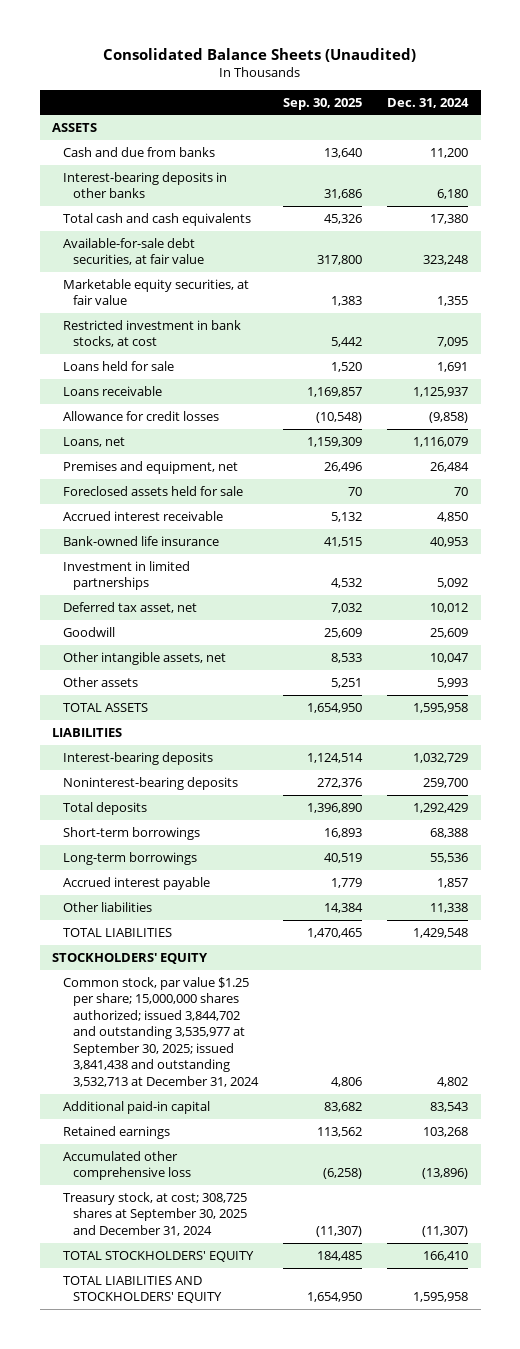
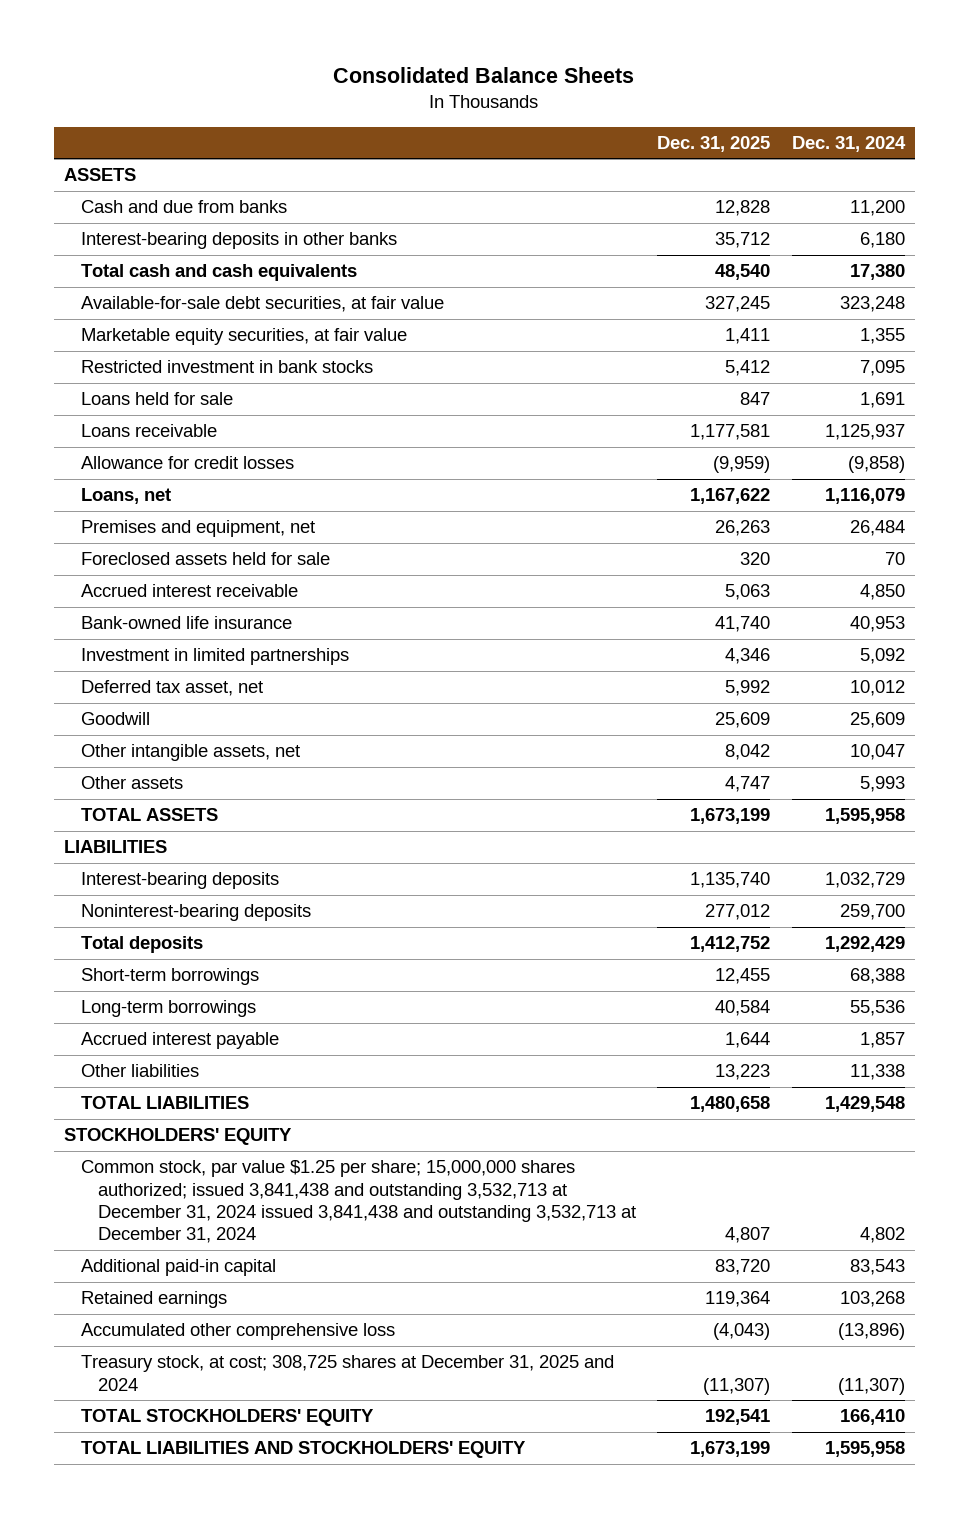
[103,47,417,62] Consolidated Balance Sheets (Unaudited) -> [333,66,635,83] Consolidated Balance Sheets
[283,97,363,110] Sep. 30, 2025 -> none
none -> [657,135,771,152] Dec. 31, 2025
[62,319,241,348] Restricted investment in bank stocks, at cost -> [81,360,374,374] Restricted investment in bank stocks
[62,976,259,1087] Common stock, par value $1.25 per share; 15,000,000 shares authorized; issued 3,844,702 and outstanding 3,535,977 at September 30, 2025; issued 3,841,438 and outstanding 3,532,713 at December 31, 2024 -> [81,1160,636,1244] Common stock, par value $1.25 per share; 15,000,000 shares authorized; issued 3,841,438 and outstanding 3,532,713 at December 31, 2024 issued 3,841,438 and outstanding 3,532,713 at December 31, 2024
[62,1191,247,1236] Treasury stock, at cost; 308,725 shares at September 30, 2025 and December 31, 2024 -> [81,1355,615,1391] Treasury stock, at cost; 308,725 shares at December 31, 2025 and 2024

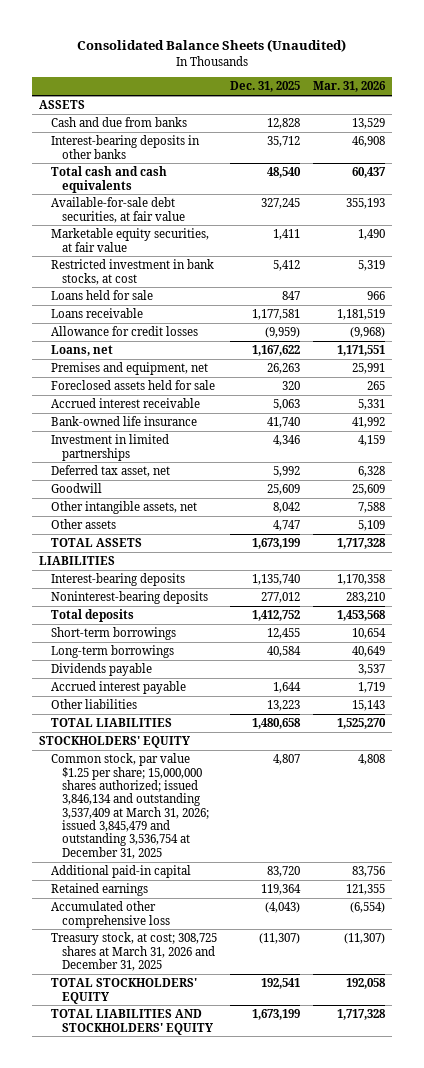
[333,66,635,83] Consolidated Balance Sheets -> [77,39,347,53] Consolidated Balance Sheets (Unaudited)
[791,135,906,152] Dec. 31, 2024 -> none
none -> [313,81,387,93] Mar. 31, 2026
[81,360,374,374] Restricted investment in bank stocks -> [50,259,214,285] Restricted investment in bank stocks, at cost
none -> [50,663,152,677] Dividends payable
[81,1160,636,1244] Common stock, par value $1.25 per share; 15,000,000 shares authorized; issued 3,841,438 and outstanding 3,532,713 at December 31, 2024 issued 3,841,438 and outstanding 3,532,713 at December 31, 2024 -> [50,753,210,859] Common stock, par value $1.25 per share; 15,000,000 shares authorized; issued 3,846,134 and outstanding 3,537,409 at March 31, 2026; issued 3,845,479 and outstanding 3,536,754 at December 31, 2025
[81,1355,615,1391] Treasury stock, at cost; 308,725 shares at December 31, 2025 and 2024 -> [50,932,217,971] Treasury stock, at cost; 308,725 shares at March 31, 2026 and December 31, 2025

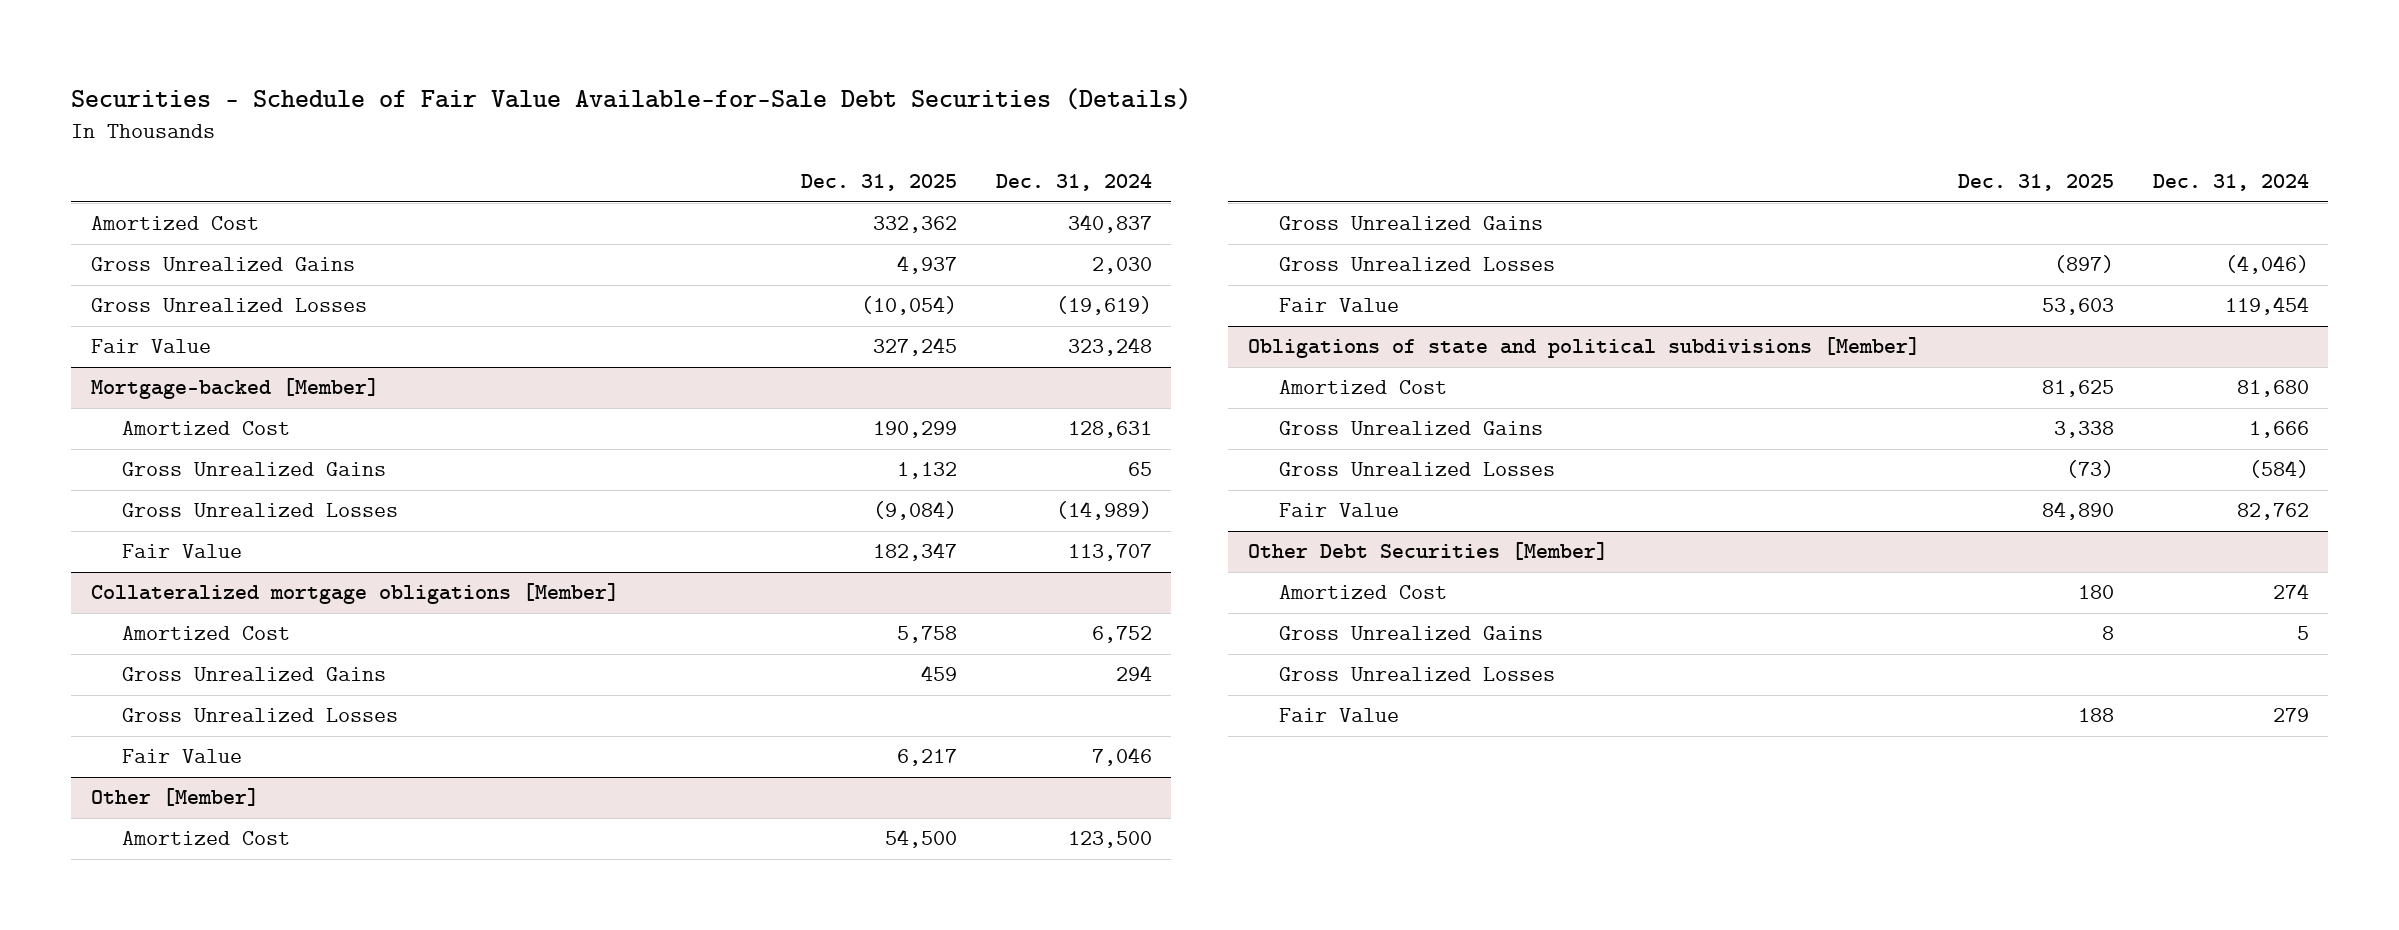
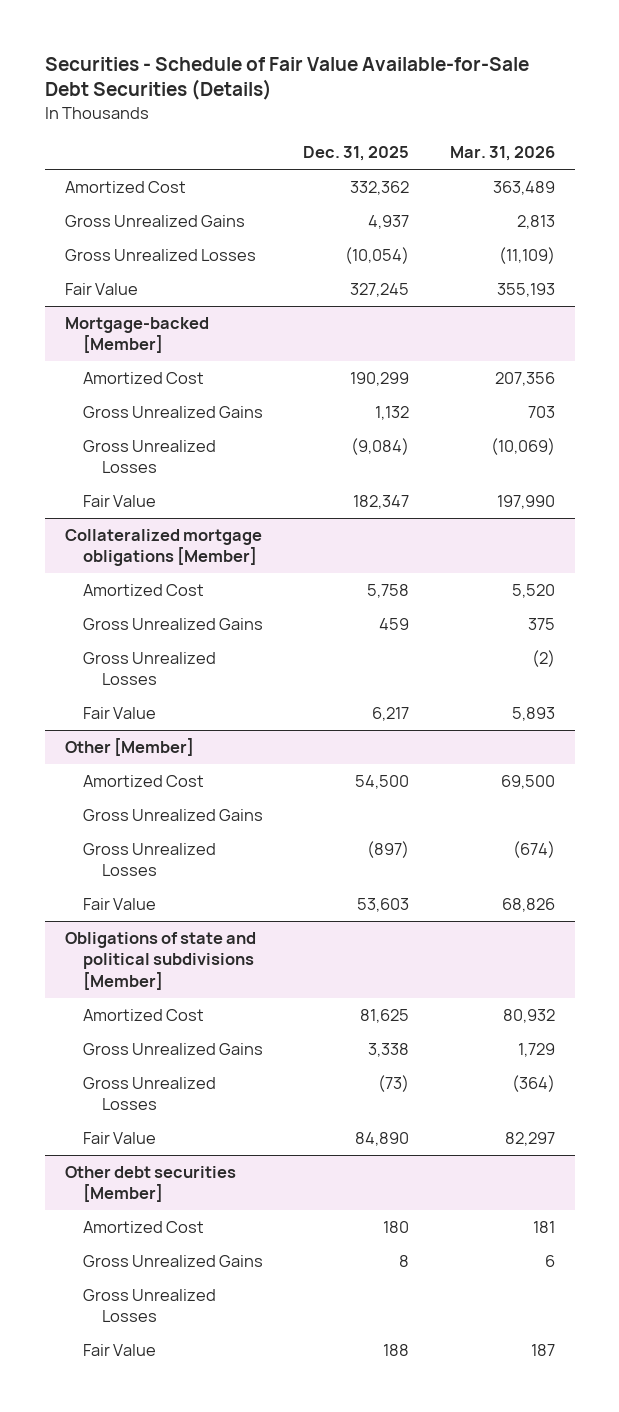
[995,174,1152,192] Dec. 31, 2024 -> none
none -> [449,146,555,162] Mar. 31, 2026
[1247,542,1608,561] Other Debt Securities [Member] -> [64,1165,236,1203] Other debt securities [Member]

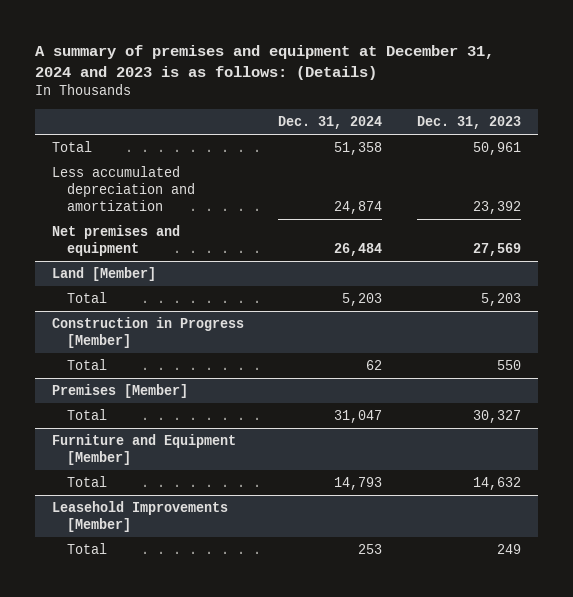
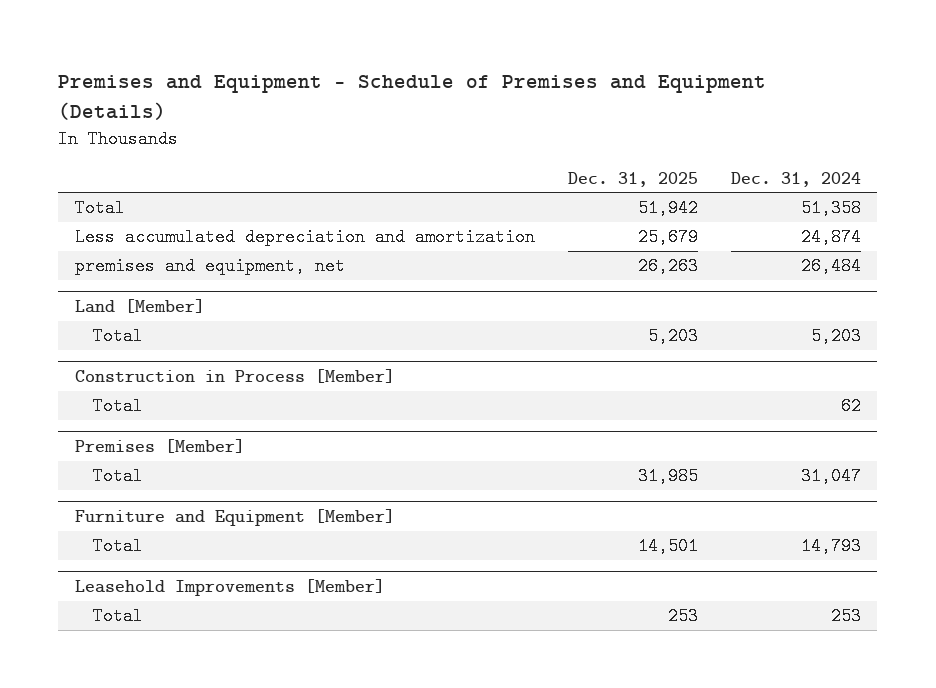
[34,45,494,81] A summary of premises and equipment at December 31, 2024 and 2023 is as follows: (Details) -> [58,75,767,121] Premises and Equipment - Schedule of Premises and Equipment (Details)
[416,116,521,130] Dec. 31, 2023 -> none
none -> [567,171,698,187] Dec. 31, 2025
[52,225,181,256] Net premises and equipment -> [74,257,345,276] premises and equipment, net
[52,317,245,348] Construction in Progress [Member] -> [74,369,395,384] Construction in Process [Member]

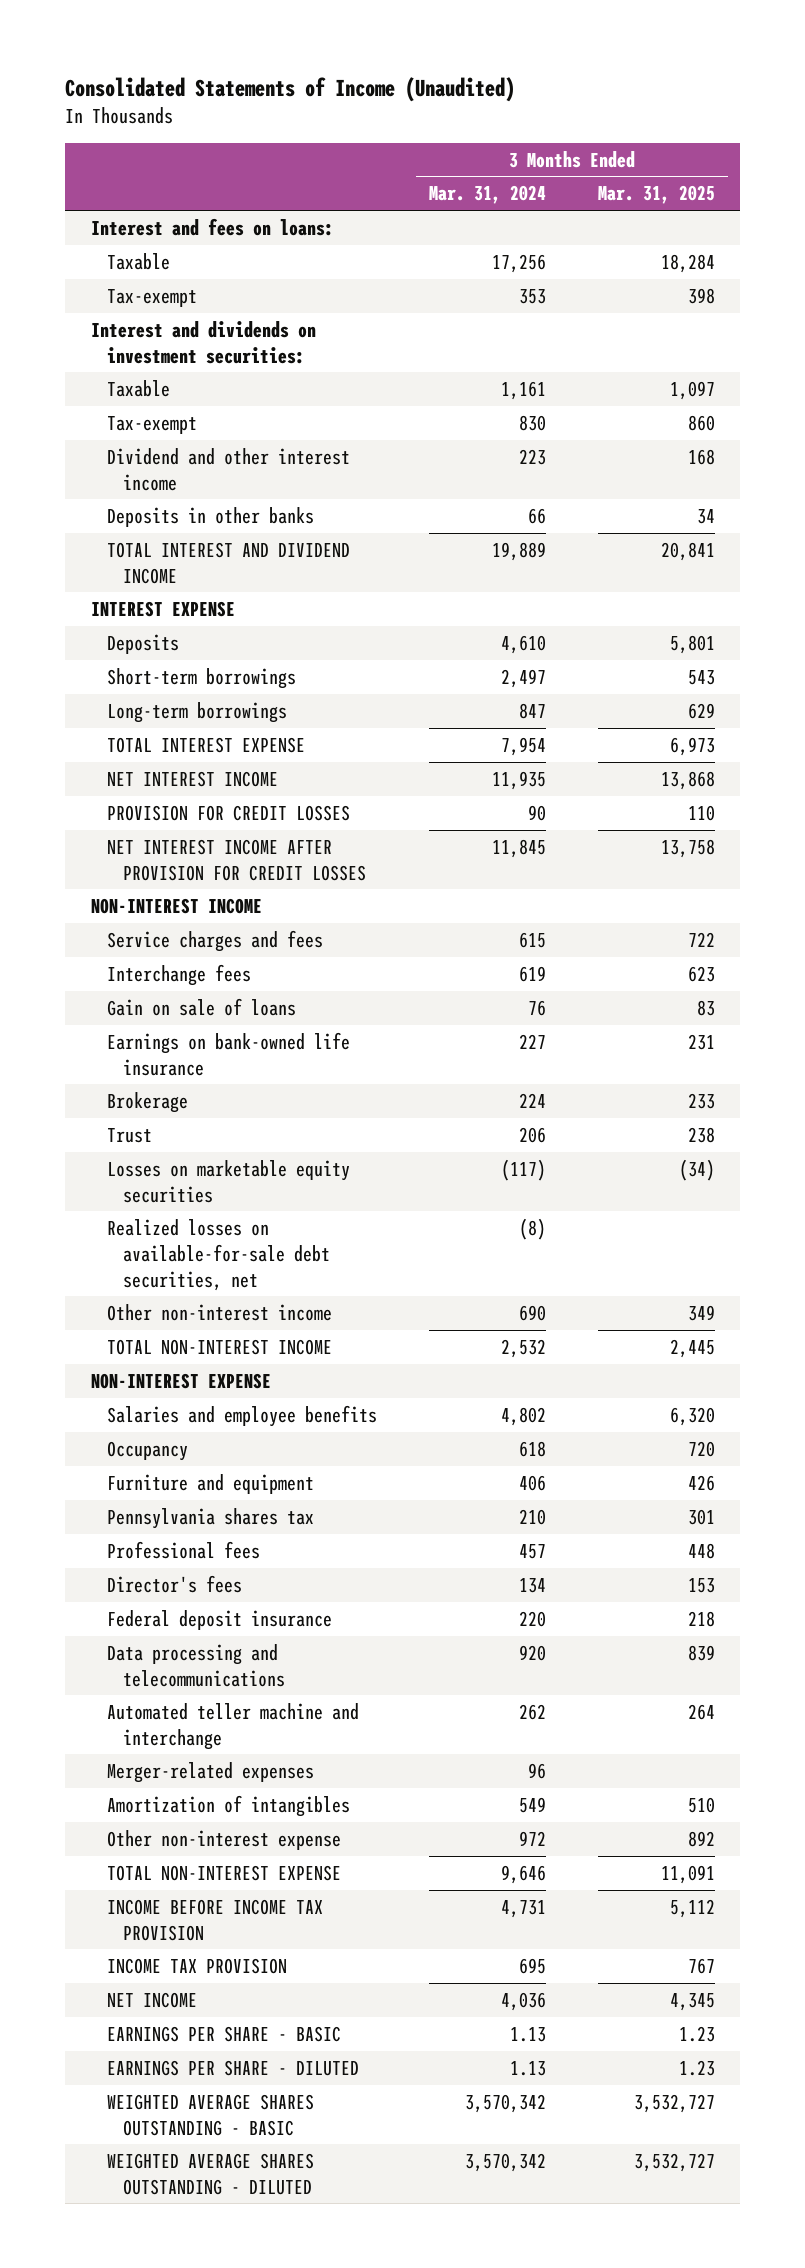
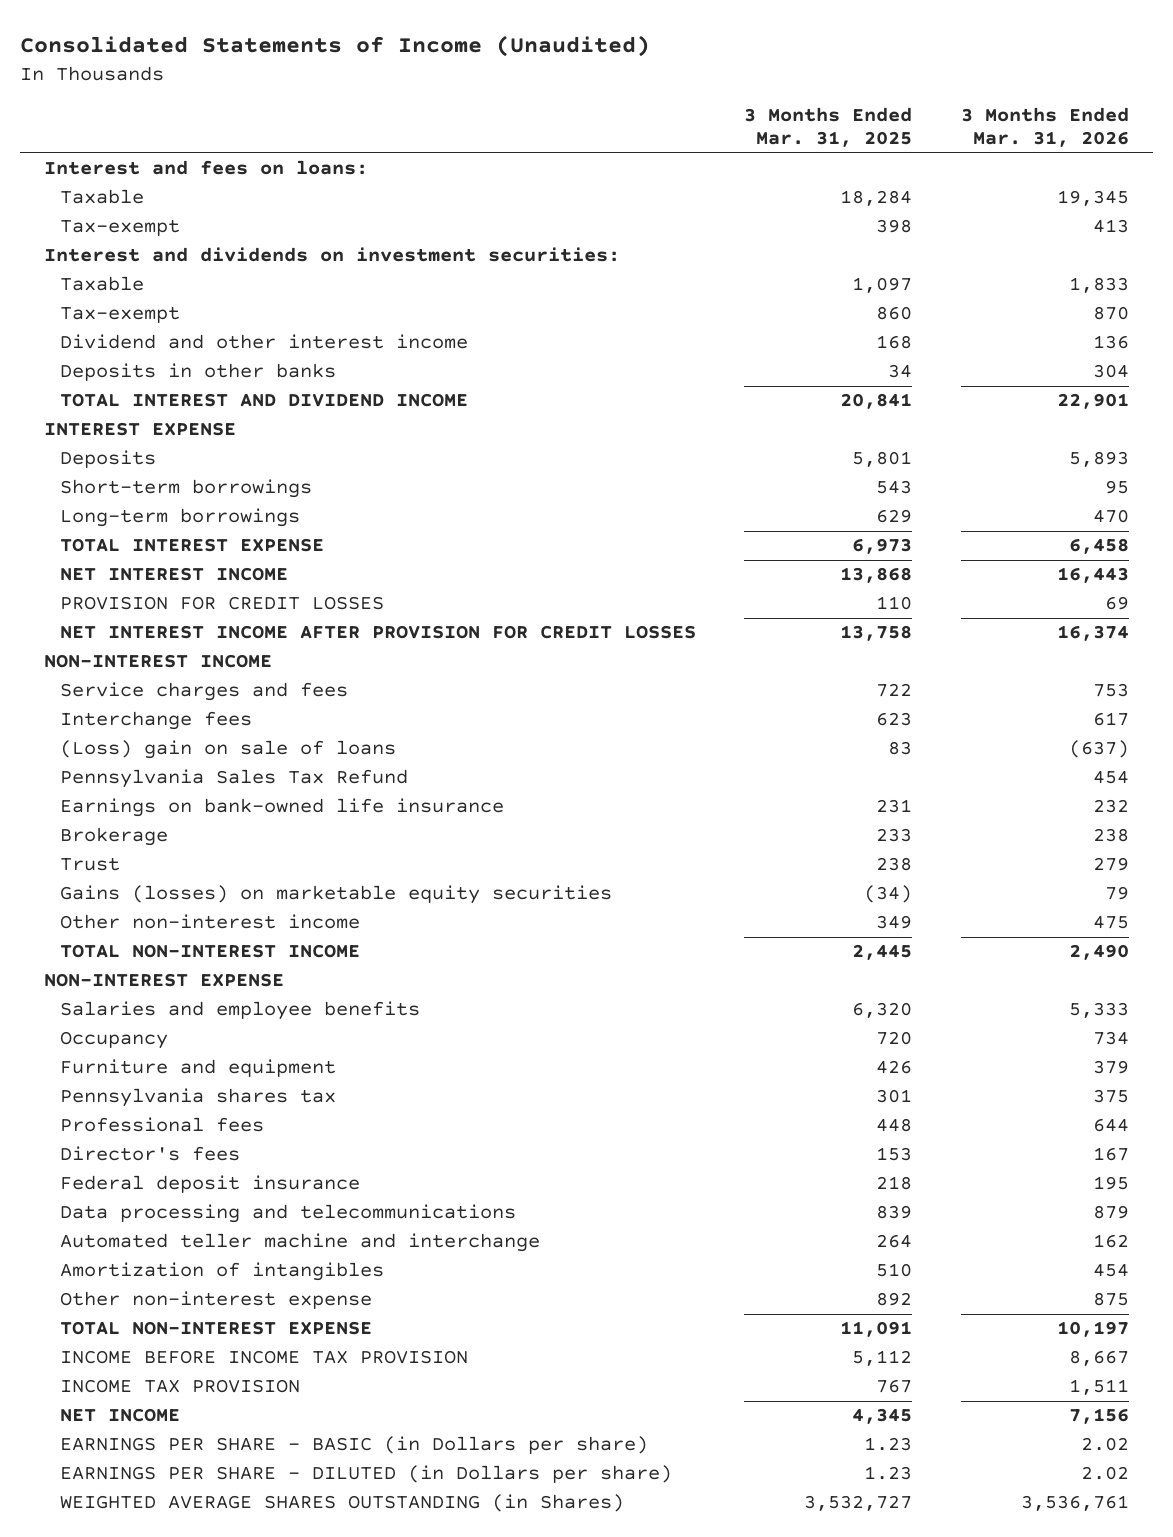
[428,185,546,205] Mar. 31, 2024 -> none
none -> [960,106,1129,148] 3 Months Ended Mar. 31, 2026
[106,997,296,1016] Gain on sale of loans -> [59,740,396,760] (Loss) gain on sale of loans
none -> [59,769,408,789] Pennsylvania Sales Tax Refund
[106,1218,330,1291] Realized losses on available-for-sale debt securities, net -> none
[106,1159,350,1203] Losses on marketable equity securities -> [59,885,612,905] Gains (losses) on marketable equity securities
[106,1761,314,1783] Merger-related expenses -> none
[106,2152,314,2195] WEIGHTED AVERAGE SHARES OUTSTANDING - DILUTED -> none
[106,2025,341,2042] EARNINGS PER SHARE - BASIC -> [59,1436,648,1455] EARNINGS PER SHARE - BASIC (in Dollars per share)
[106,2059,359,2076] EARNINGS PER SHARE - DILUTED -> [59,1465,672,1484] EARNINGS PER SHARE - DILUTED (in Dollars per share)
[106,2093,314,2136] WEIGHTED AVERAGE SHARES OUTSTANDING - BASIC -> [59,1494,624,1513] WEIGHTED AVERAGE SHARES OUTSTANDING (in Shares)

